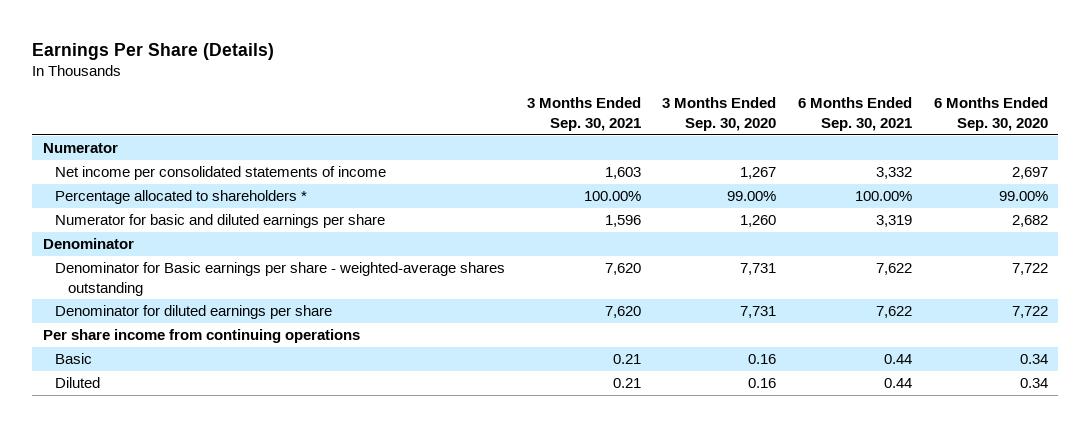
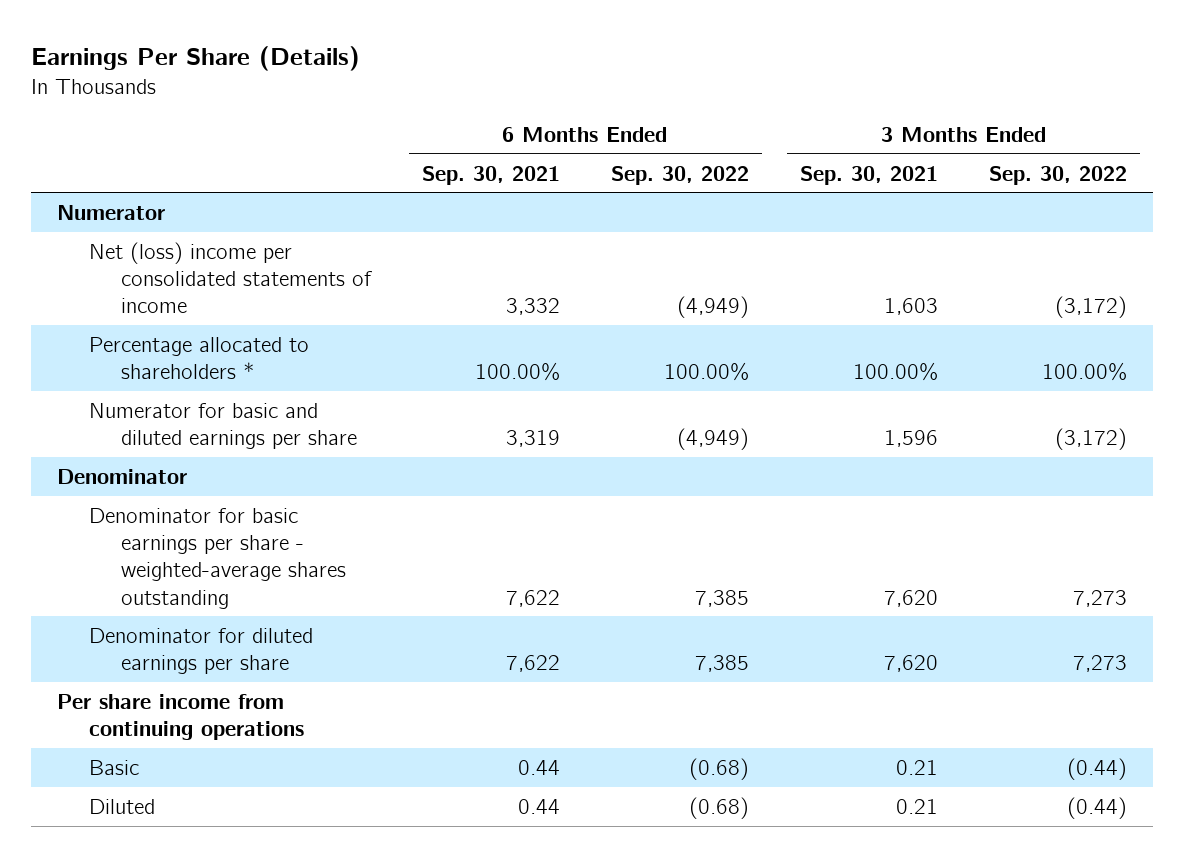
[662,97,777,131] 3 Months Ended Sep. 30, 2020 -> none
[933,97,1048,131] 6 Months Ended Sep. 30, 2020 -> none
none -> [610,165,749,185] Sep. 30, 2022
none -> [989,165,1128,185] Sep. 30, 2022
[55,166,387,181] Net income per consolidated statements of income -> [88,241,372,314] Net (loss) income per consolidated statements of income
[55,262,506,296] Denominator for Basic earnings per share - weighted-average shares outstanding -> [88,507,346,609] Denominator for basic earnings per share - weighted-average shares outstanding

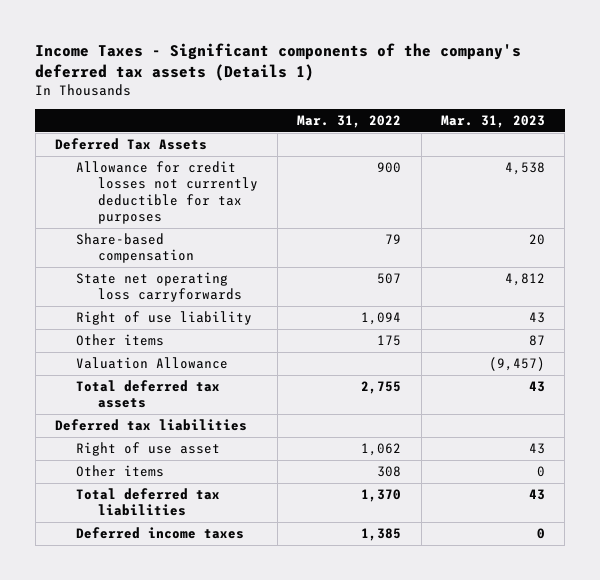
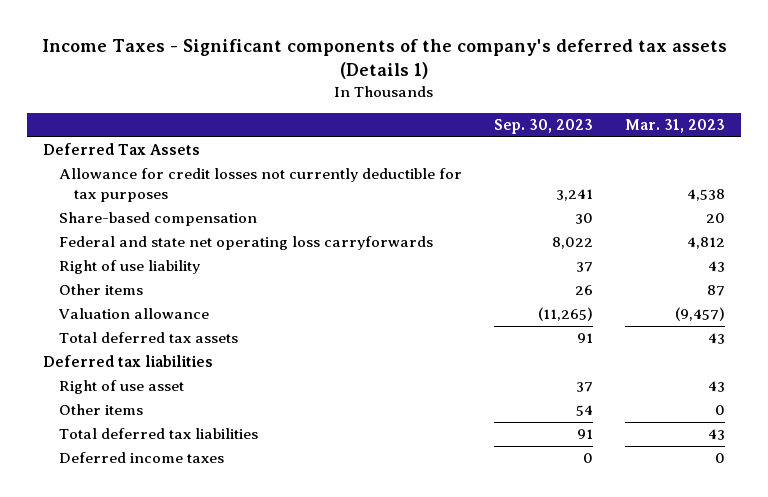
[297,114,402,128] Mar. 31, 2022 -> none
none -> [493,119,593,135] Sep. 30, 2023
[76,272,242,303] State net operating loss carryforwards -> [58,236,433,251] Federal and state net operating loss carryforwards
[76,357,229,370] Valuation Allowance -> [57,308,209,320] Valuation allowance

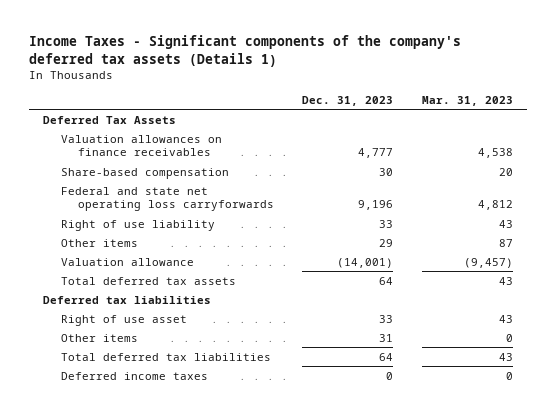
[493,119,593,135] Sep. 30, 2023 -> none
none -> [302,95,394,106] Dec. 31, 2023
[58,168,462,203] Allowance for credit losses not currently deductible for tax purposes -> [60,134,222,157] Valuation allowances on finance receivables

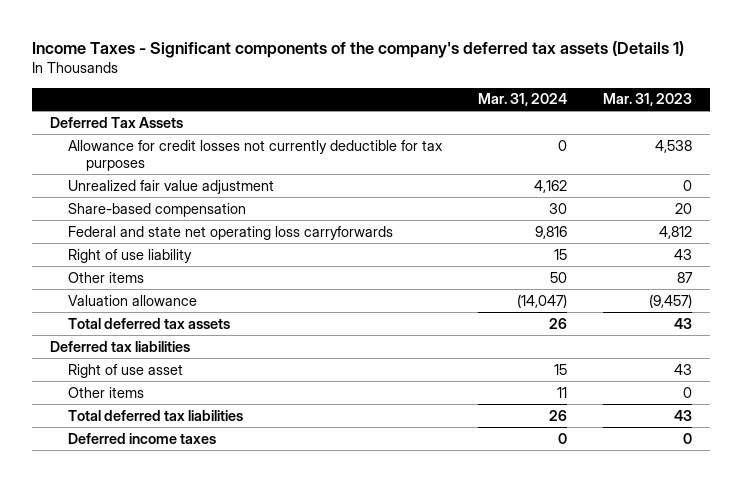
[302,95,394,106] Dec. 31, 2023 -> none
none -> [477,93,567,107] Mar. 31, 2024
[60,134,222,157] Valuation allowances on finance receivables -> [67,139,443,172] Allowance for credit losses not currently deductible for tax purposes
none -> [67,179,274,194] Unrealized fair value adjustment

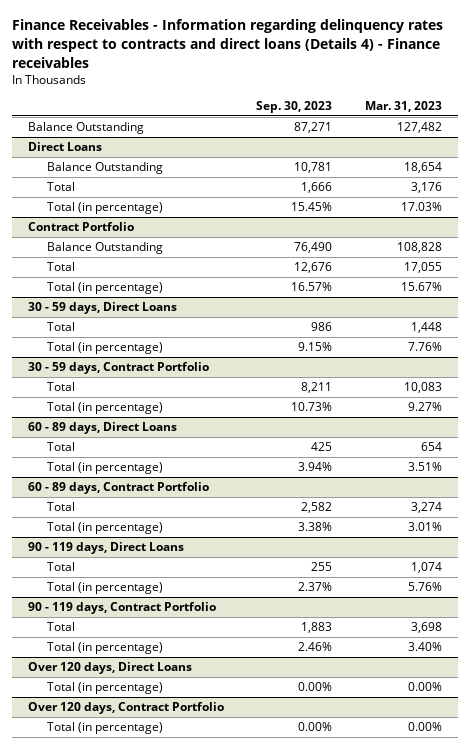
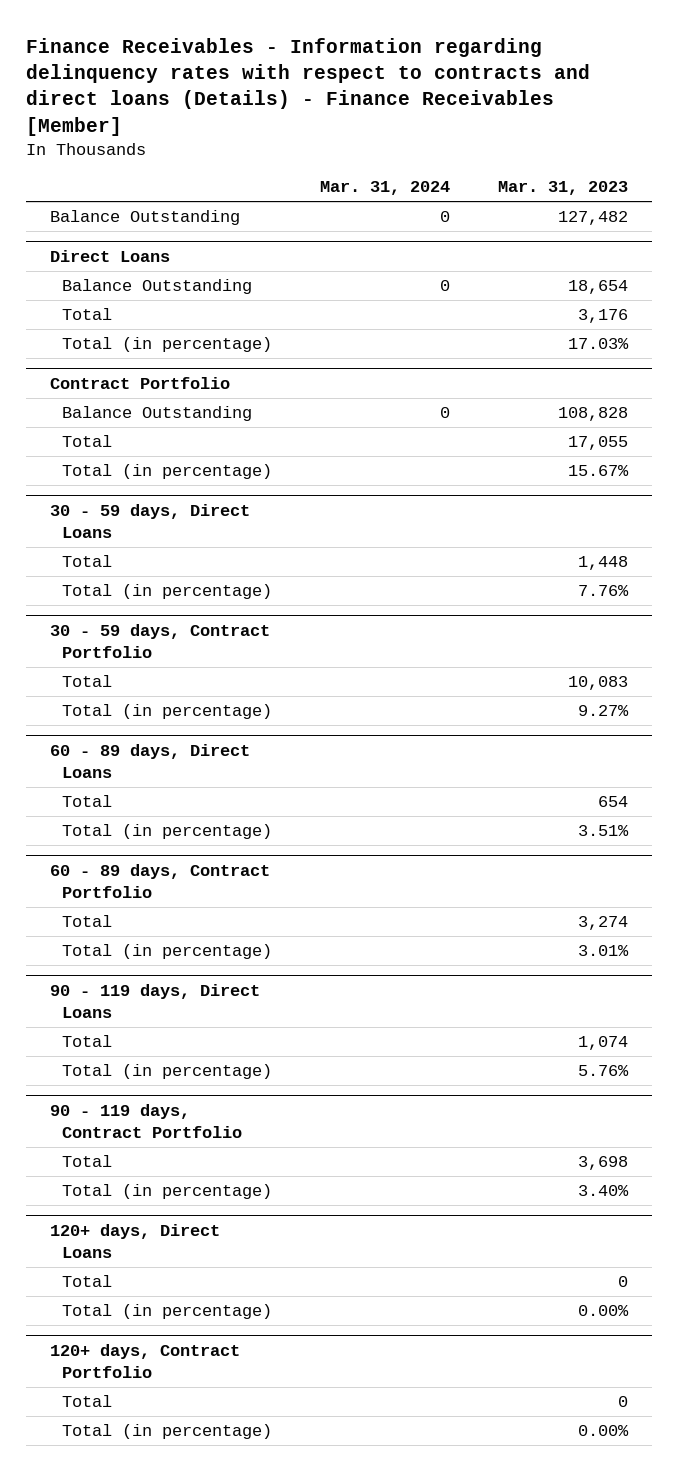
[11,19,443,68] Finance Receivables - Information regarding delinquency rates with respect to contracts and direct loans (Details 4) - Finance receivables -> [26,37,591,136] Finance Receivables - Information regarding delinquency rates with respect to contracts and direct loans (Details) - Finance Receivables [Member]
[256,101,333,114] Sep. 30, 2023 -> none
none -> [320,181,451,196] Mar. 31, 2024
[27,662,192,675] Over 120 days, Direct Loans -> [49,1224,220,1258] 120+ days, Direct Loans
none -> [62,1275,113,1288] Total
[27,702,224,715] Over 120 days, Contract Portfolio -> [49,1344,240,1378] 120+ days, Contract Portfolio
none -> [62,1395,113,1408] Total

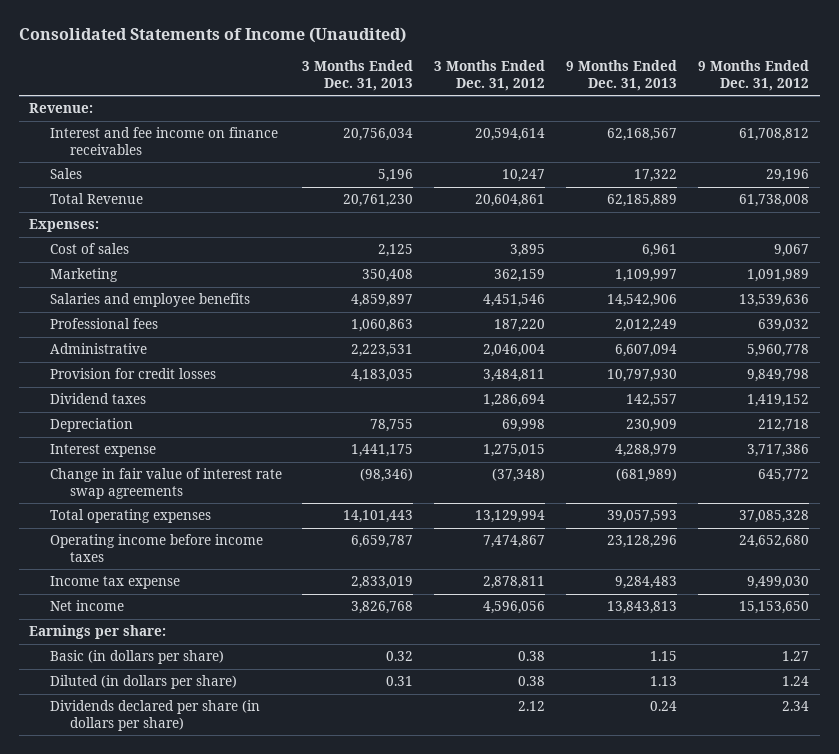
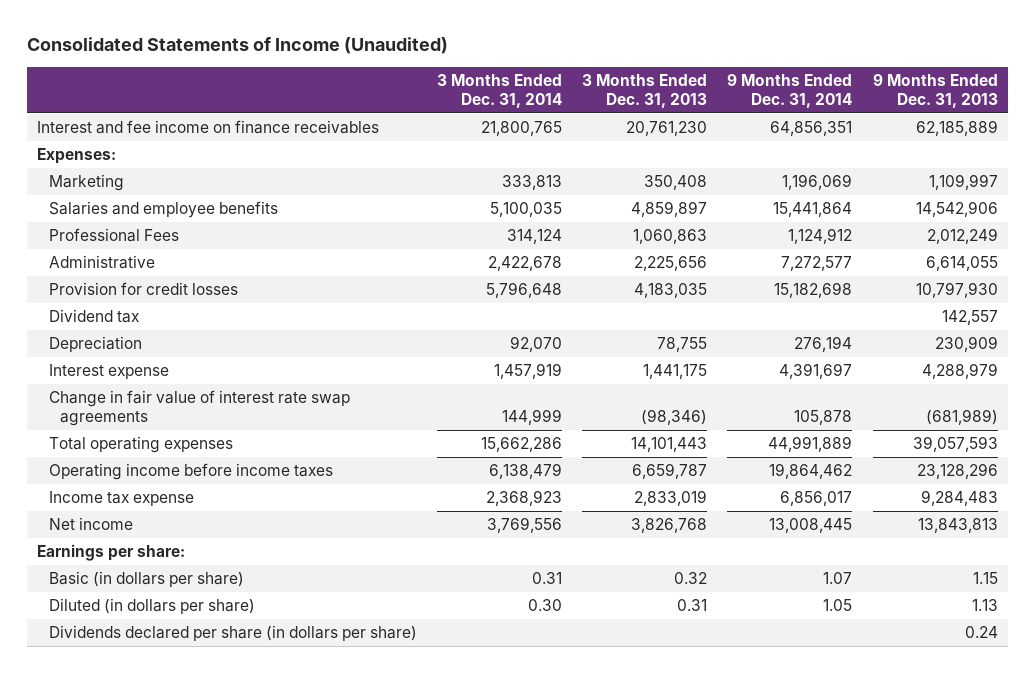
[434,60,546,91] 3 Months Ended Dec. 31, 2012 -> none
[698,60,810,91] 9 Months Ended Dec. 31, 2012 -> none
none -> [436,74,562,108] 3 Months Ended Dec. 31, 2014
none -> [727,74,853,108] 9 Months Ended Dec. 31, 2014
[29,103,94,114] Revenue: -> none
[49,168,82,180] Sales -> none
[49,193,143,205] Total Revenue -> none
[343,128,414,142] 20,756,034 -> [626,121,708,137] 20,761,230
[607,128,678,142] 62,168,567 -> [915,120,998,137] 62,185,889
[49,243,129,255] Cost of sales -> none
[49,318,158,330] Professional fees -> [48,228,179,243] Professional Fees
[351,344,414,358] 2,223,531 -> [634,256,708,272] 2,225,656
[615,344,678,358] 6,607,094 -> [925,256,998,272] 6,614,055
[49,393,146,405] Dividend taxes -> [48,309,139,324] Dividend tax

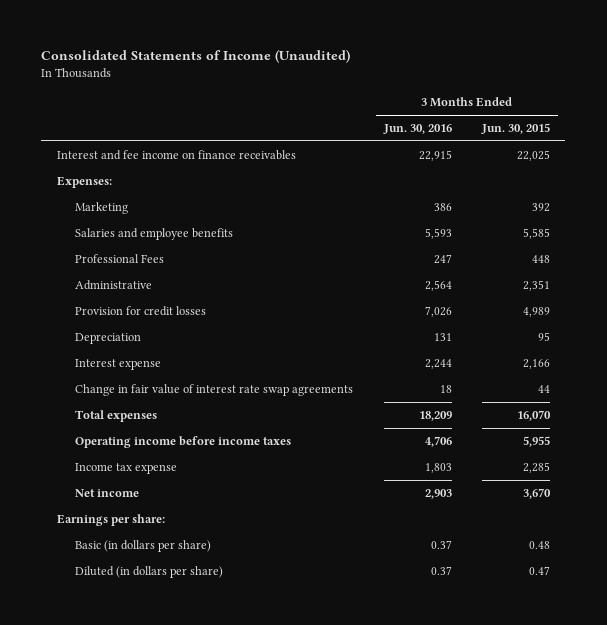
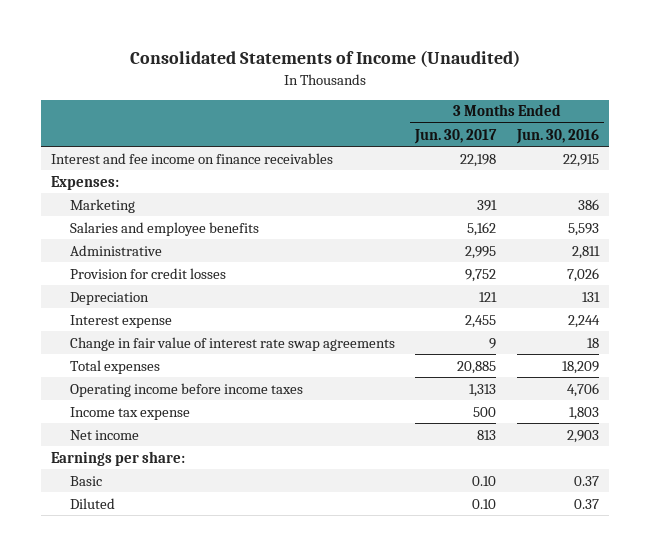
[481,122,551,134] Jun. 30, 2015 -> none
none -> [414,128,498,144] Jun. 30, 2017
[75,253,165,263] Professional Fees -> none
[424,279,452,291] 2,564 -> [571,245,600,259] 2,811
[75,539,212,552] Basic (in dollars per share) -> [70,475,103,486] Basic
[75,565,224,578] Diluted (in dollars per share) -> [70,497,116,509] Diluted

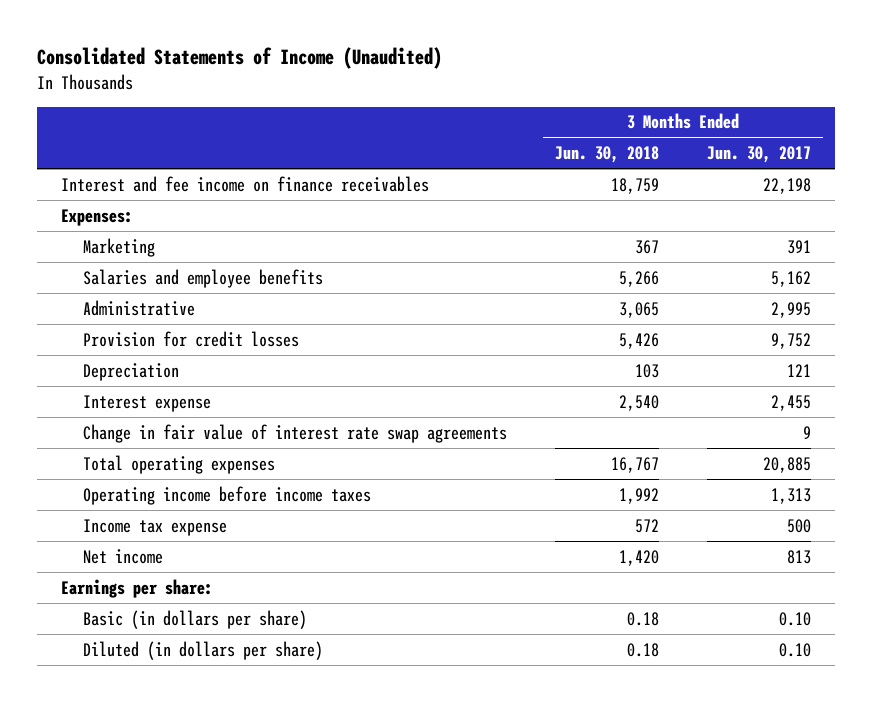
[515,128,599,144] Jun. 30, 2016 -> none
none -> [554,145,659,163] Jun. 30, 2018
[70,359,161,374] Total expenses -> [82,454,275,474] Total operating expenses
[70,475,103,486] Basic -> [82,609,307,629] Basic (in dollars per share)
[70,497,116,509] Diluted -> [82,640,323,660] Diluted (in dollars per share)

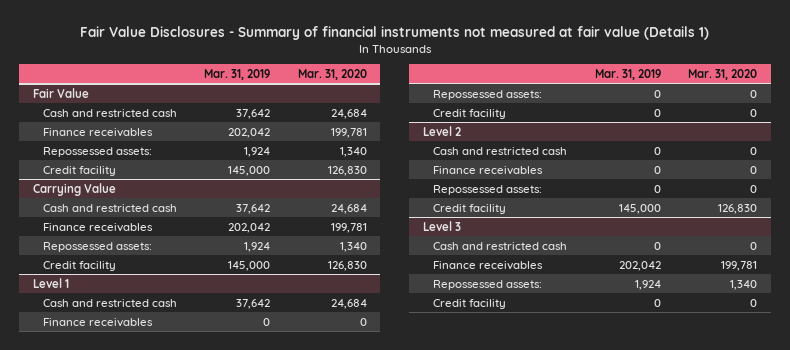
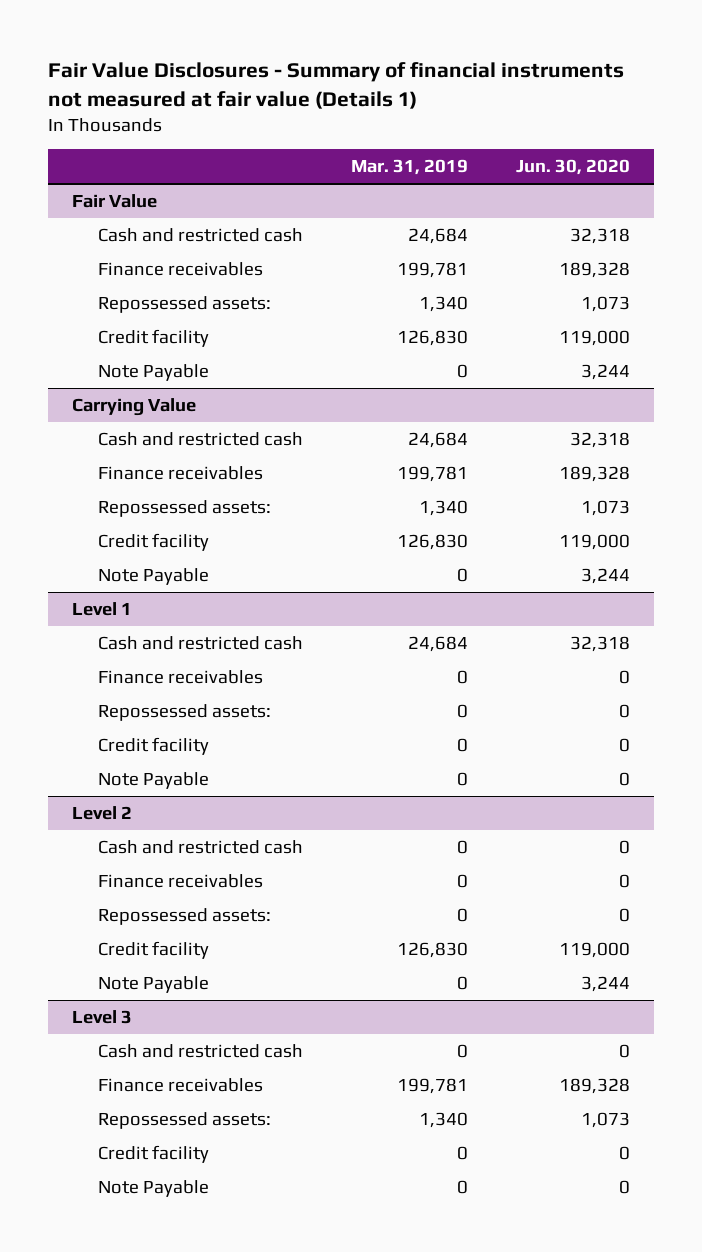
[297,68,367,80] Mar. 31, 2020 -> none
none -> [516,159,631,176] Jun. 30, 2020
[236,108,271,119] 37,642 -> [408,227,469,244] 24,684
[228,127,271,138] 202,042 -> [397,261,469,278] 199,781
[244,146,271,157] 1,924 -> [419,295,469,312] 1,340
[228,165,271,176] 145,000 -> [397,329,469,346] 126,830
none -> [98,363,210,381] Note Payable
[236,203,271,214] 37,642 -> [408,431,469,448] 24,684
[228,222,271,233] 202,042 -> [397,465,469,482] 199,781
[244,241,271,252] 1,924 -> [419,499,469,516] 1,340
[228,260,271,271] 145,000 -> [397,533,469,550] 126,830
none -> [98,567,210,585] Note Payable
[236,298,271,309] 37,642 -> [408,635,469,652] 24,684
none -> [98,771,210,789] Note Payable
[618,203,661,214] 145,000 -> [397,941,469,958] 126,830
none -> [98,975,210,993] Note Payable
[618,260,661,271] 202,042 -> [397,1077,469,1094] 199,781
[634,279,661,290] 1,924 -> [419,1111,469,1128] 1,340
none -> [98,1179,210,1197] Note Payable

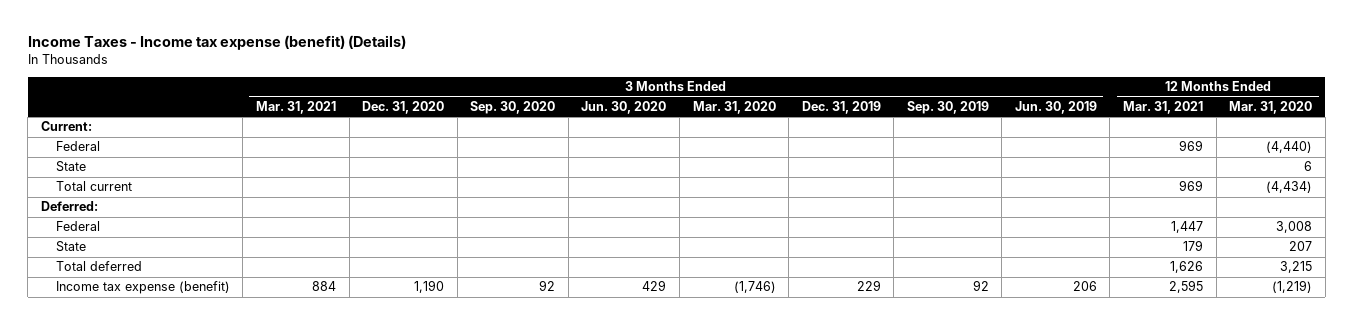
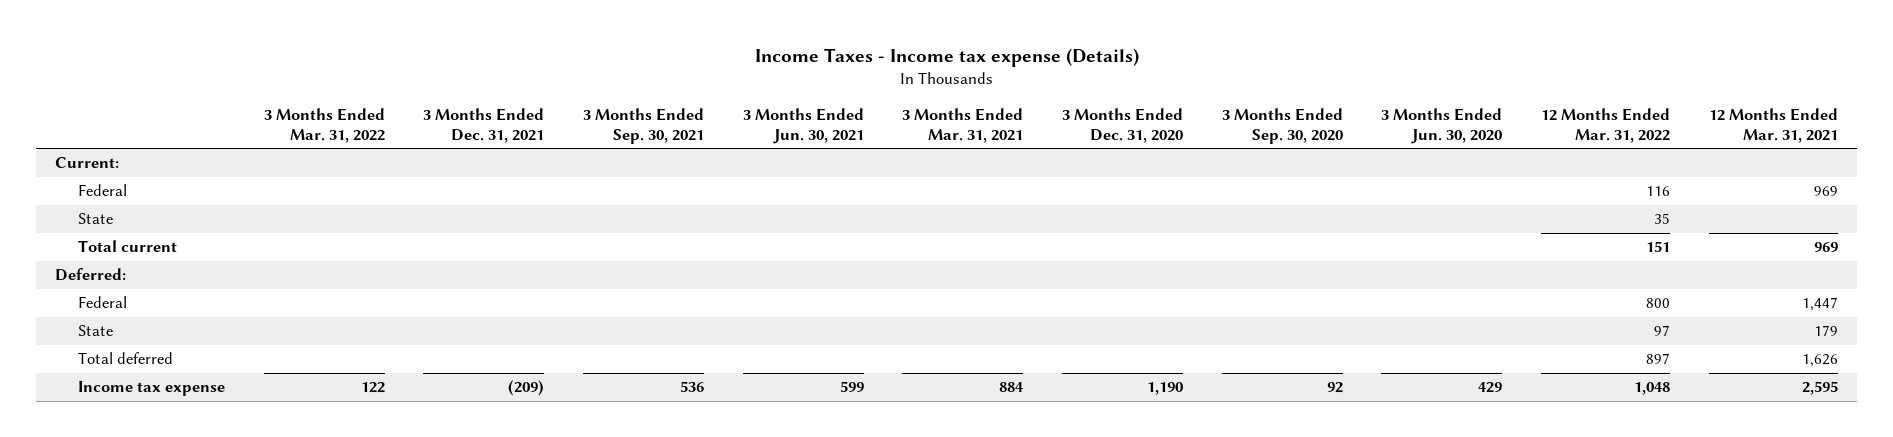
[27,35,406,51] Income Taxes - Income tax expense (benefit) (Details) -> [754,47,1139,67] Income Taxes - Income tax expense (Details)
[692,100,776,114] Mar. 31, 2020 -> none
[801,100,881,114] Dec. 31, 2019 -> none
[906,100,989,114] Sep. 30, 2019 -> none
[1014,100,1097,114] Jun. 30, 2019 -> none
[1229,100,1313,114] Mar. 31, 2020 -> none
none -> [263,107,385,143] 3 Months Ended Mar. 31, 2022
none -> [423,107,545,143] 3 Months Ended Dec. 31, 2021
none -> [582,107,704,144] 3 Months Ended Sep. 30, 2021
none -> [742,107,864,144] 3 Months Ended Jun. 30, 2021
none -> [1541,107,1671,143] 12 Months Ended Mar. 31, 2022
[55,281,230,295] Income tax expense (benefit) -> [77,381,225,397] Income tax expense

